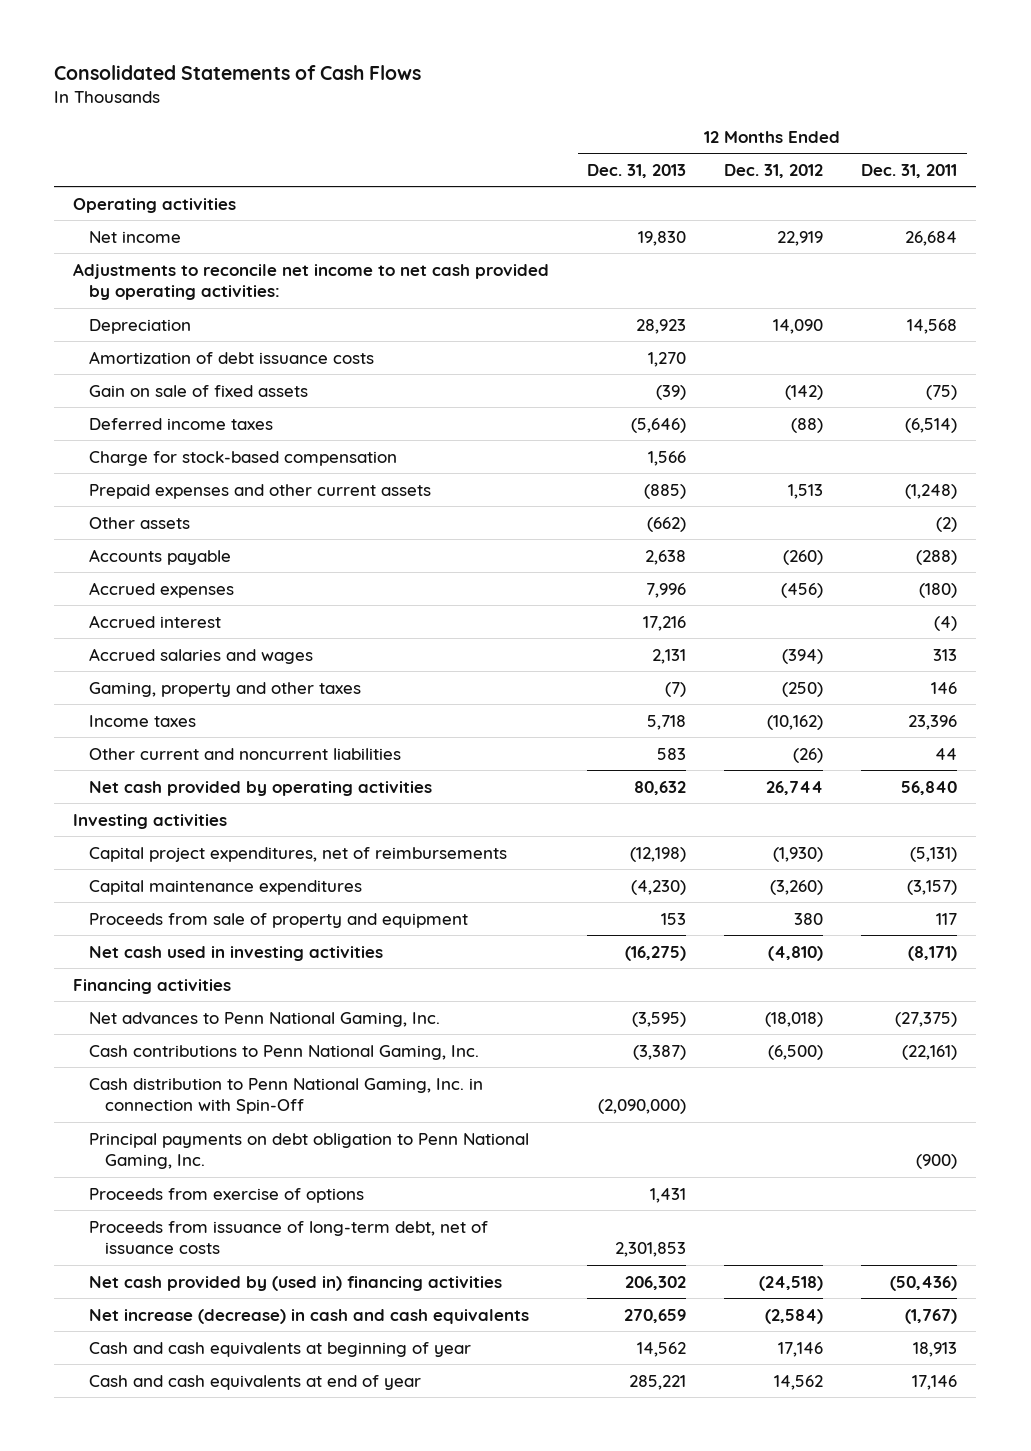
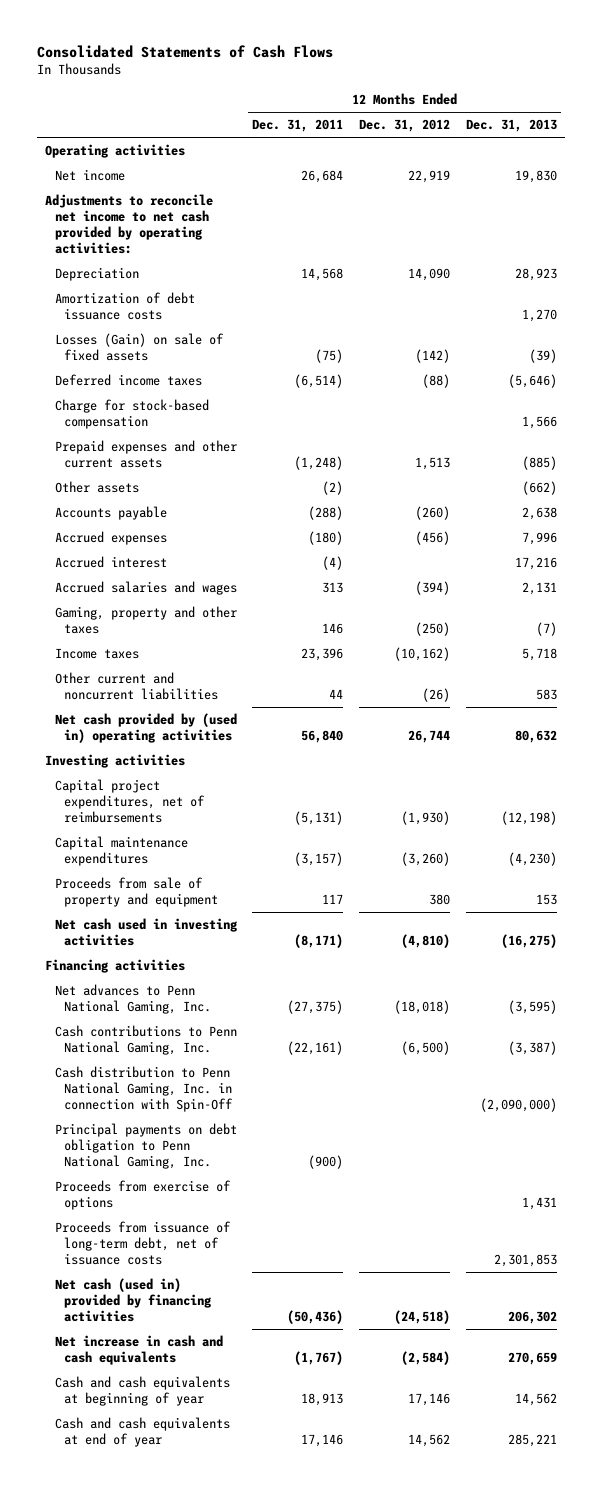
[89,384,309,397] Gain on sale of fixed assets -> [54,333,224,361] Losses (Gain) on sale of fixed assets
[89,780,433,796] Net cash provided by operating activities -> [54,713,237,743] Net cash provided by (used in) operating activities
[89,1275,503,1291] Net cash provided by (used in) financing activities -> [54,1278,213,1322] Net cash (used in) provided by financing activities
[89,1308,530,1324] Net increase (decrease) in cash and cash equivalents -> [54,1335,223,1365] Net increase in cash and cash equivalents

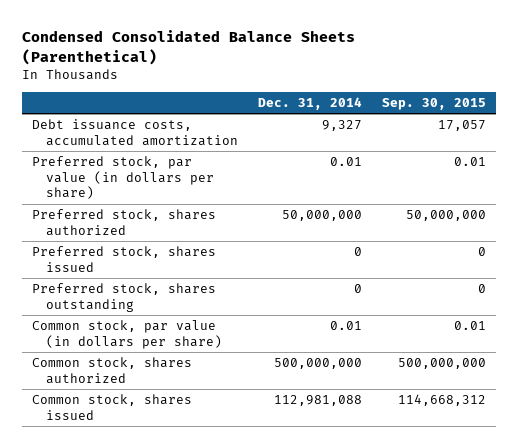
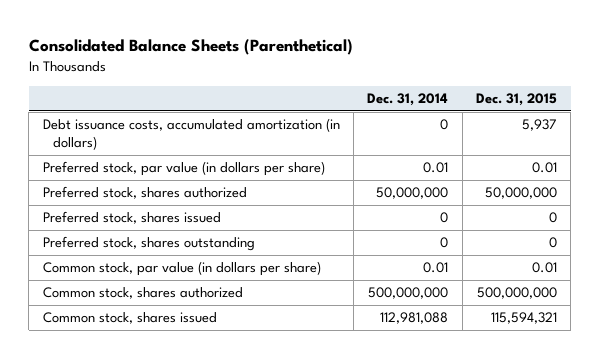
[22,29,356,65] Condensed Consolidated Balance Sheets (Parenthetical) -> [28,39,353,56] Consolidated Balance Sheets (Parenthetical)
[381,97,486,110] Sep. 30, 2015 -> none
none -> [475,93,557,107] Dec. 31, 2015
[32,119,239,146] Debt issuance costs, accumulated amortization -> [42,118,340,151] Debt issuance costs, accumulated amortization (in dollars)
[322,120,363,132] 9,327 -> [440,119,449,131] 0

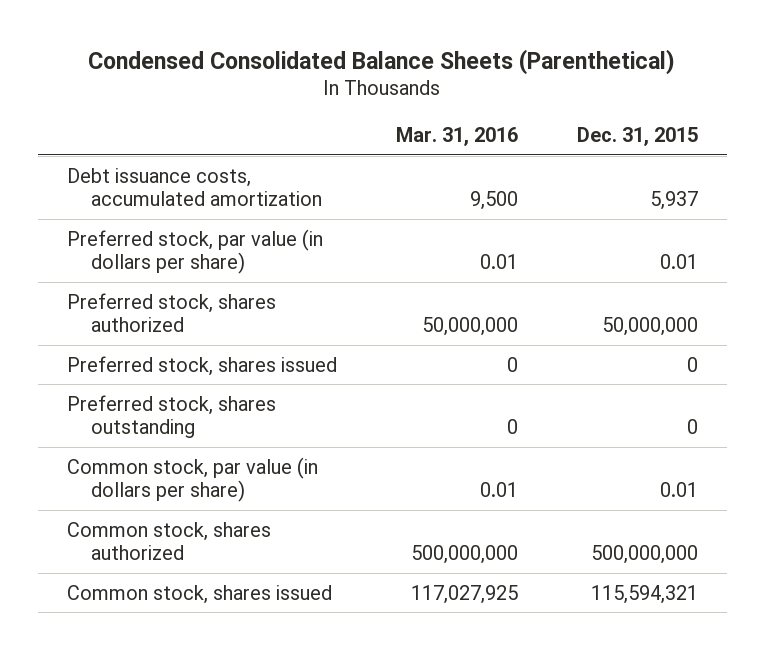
[28,39,353,56] Consolidated Balance Sheets (Parenthetical) -> [88,48,676,75] Condensed Consolidated Balance Sheets (Parenthetical)
[367,93,449,107] Dec. 31, 2014 -> none
none -> [395,127,518,147] Mar. 31, 2016
[42,118,340,151] Debt issuance costs, accumulated amortization (in dollars) -> [67,167,323,207] Debt issuance costs, accumulated amortization

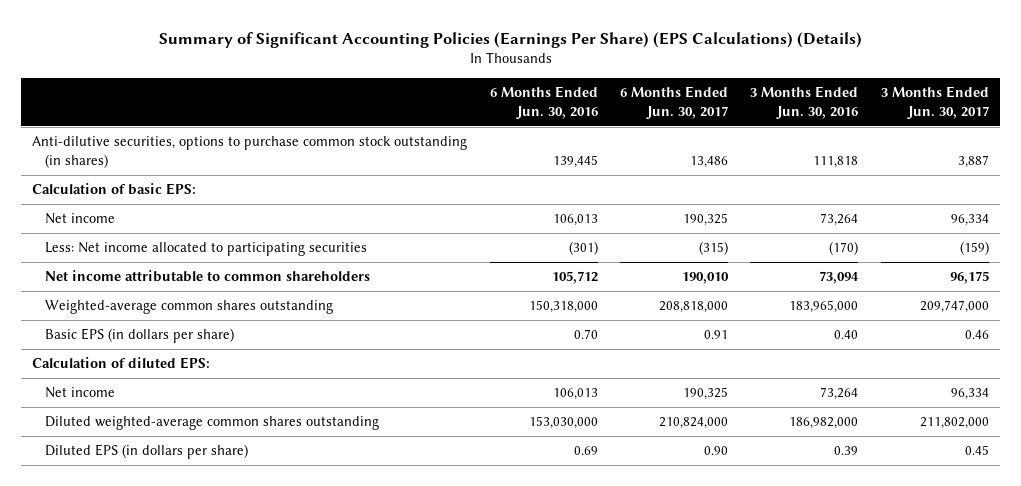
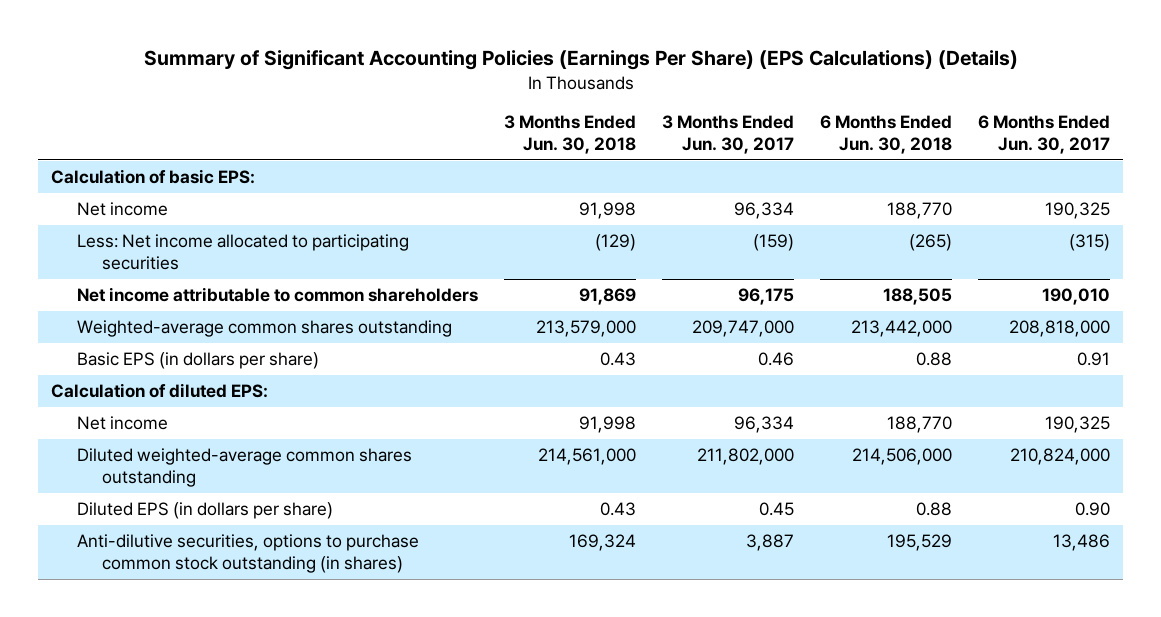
[489,86,598,119] 6 Months Ended Jun. 30, 2016 -> none
[750,86,859,119] 3 Months Ended Jun. 30, 2016 -> none
none -> [503,114,636,155] 3 Months Ended Jun. 30, 2018
none -> [820,114,953,155] 6 Months Ended Jun. 30, 2018
[32,136,468,168] Anti-dilutive securities, options to purchase common stock outstanding (in shares) -> [76,533,419,574] Anti-dilutive securities, options to purchase common stock outstanding (in shares)

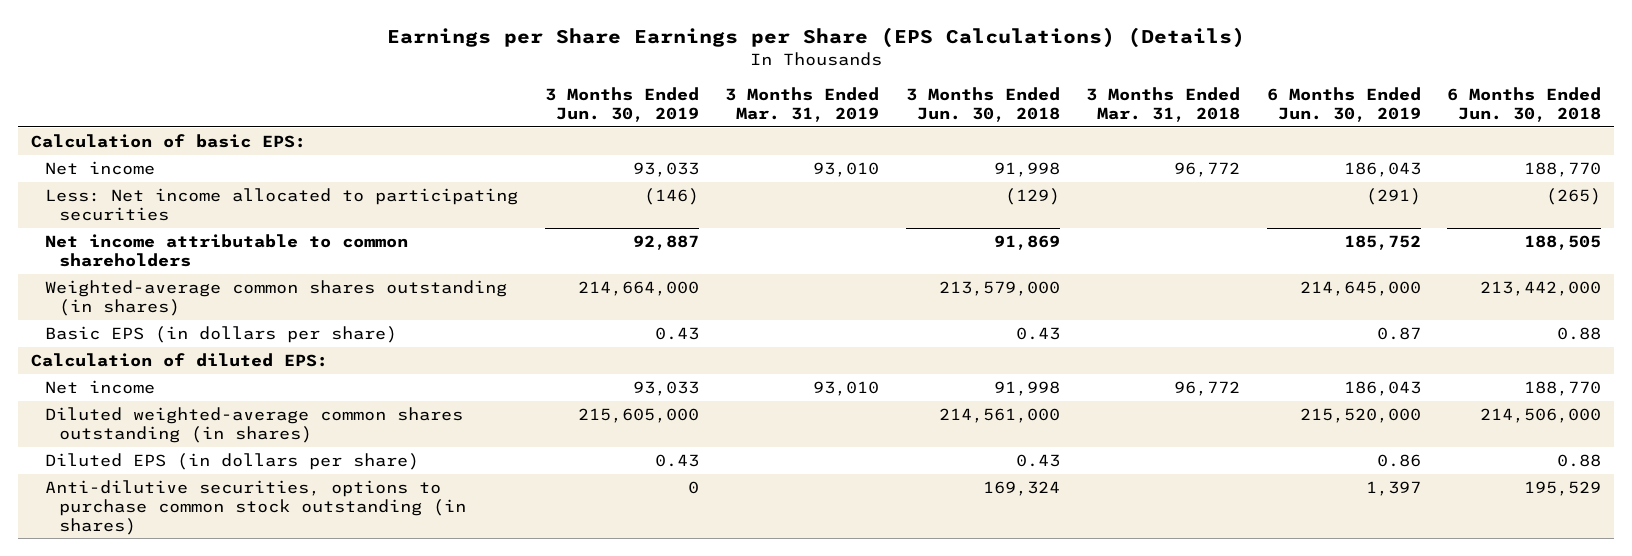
[143,50,1018,71] Summary of Significant Accounting Policies (Earnings Per Share) (EPS Calculations) (Details) -> [387,27,1246,49] Earnings per Share Earnings per Share (EPS Calculations) (Details)
[662,114,795,155] 3 Months Ended Jun. 30, 2017 -> none
[978,114,1111,155] 6 Months Ended Jun. 30, 2017 -> none
none -> [544,87,699,123] 3 Months Ended Jun. 30, 2019
none -> [725,87,880,123] 3 Months Ended Mar. 31, 2019
none -> [1086,87,1241,123] 3 Months Ended Mar. 31, 2018
none -> [1266,87,1421,123] 6 Months Ended Jun. 30, 2019
[76,319,452,337] Weighted-average common shares outstanding -> [45,280,508,316] Weighted-average common shares outstanding (in shares)
[76,447,412,488] Diluted weighted-average common shares outstanding -> [45,407,464,443] Diluted weighted-average common shares outstanding (in shares)

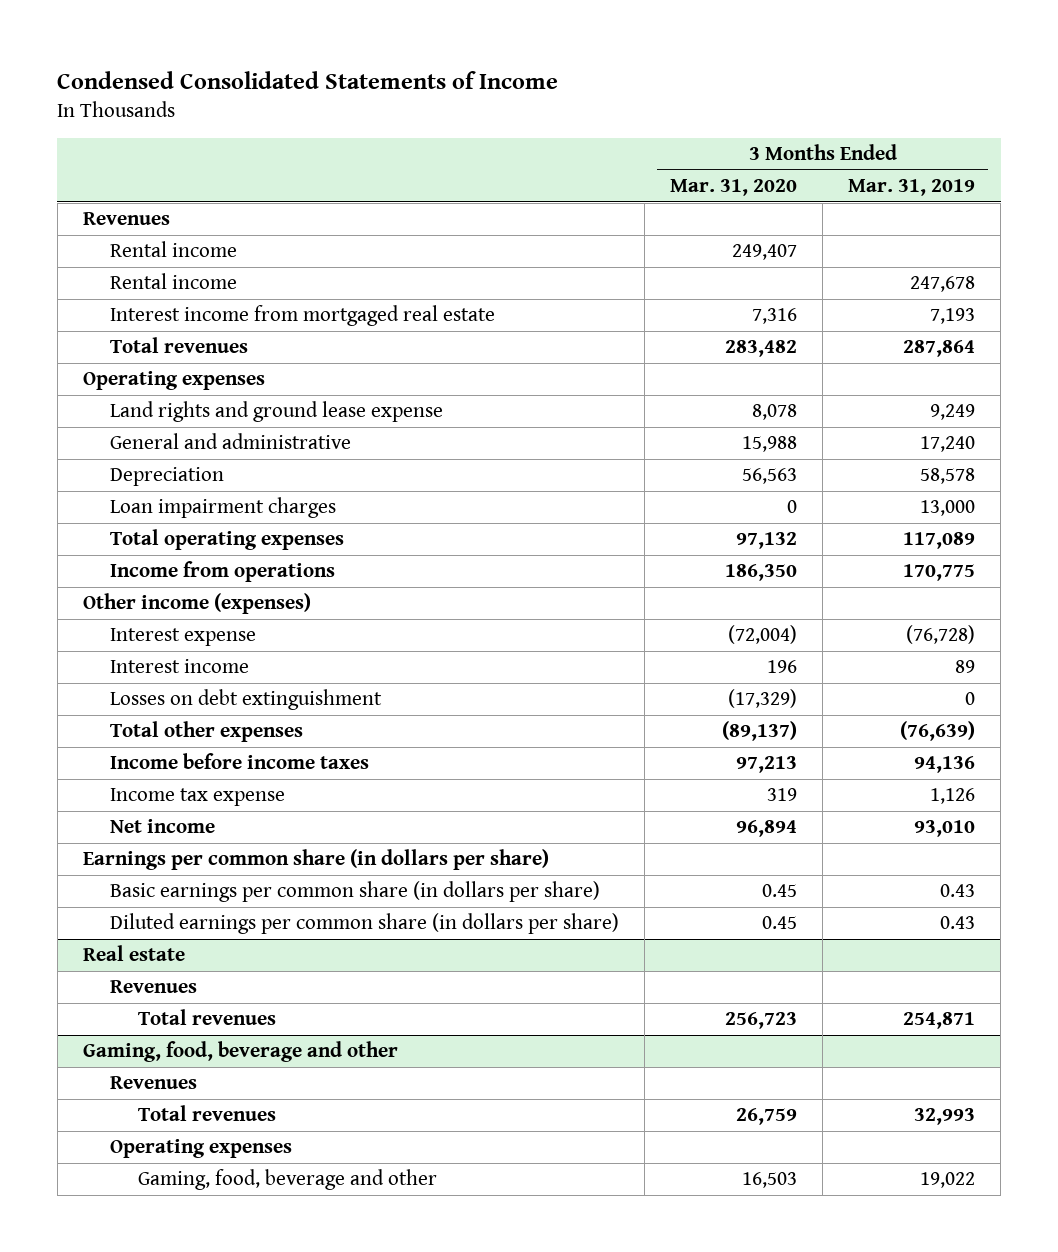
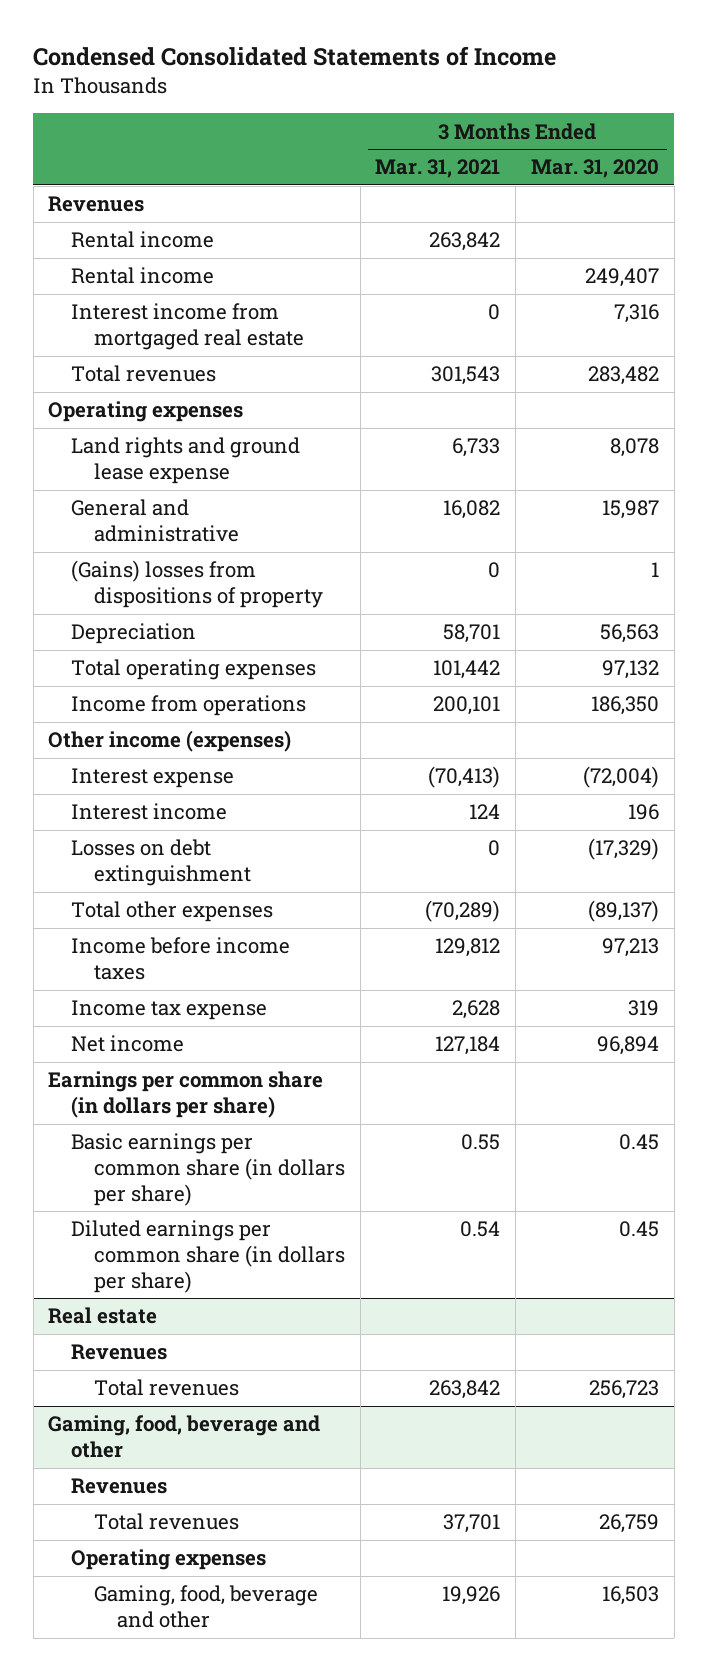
[848,179,976,197] Mar. 31, 2019 -> none
none -> [375,159,501,179] Mar. 31, 2021
[110,241,238,258] Rental income -> [71,267,215,285] Rental income
[742,436,798,453] 15,988 -> [601,500,659,520] 15,987
none -> [71,560,323,608] (Gains) losses from dispositions of property
[110,497,337,519] Loan impairment charges -> none

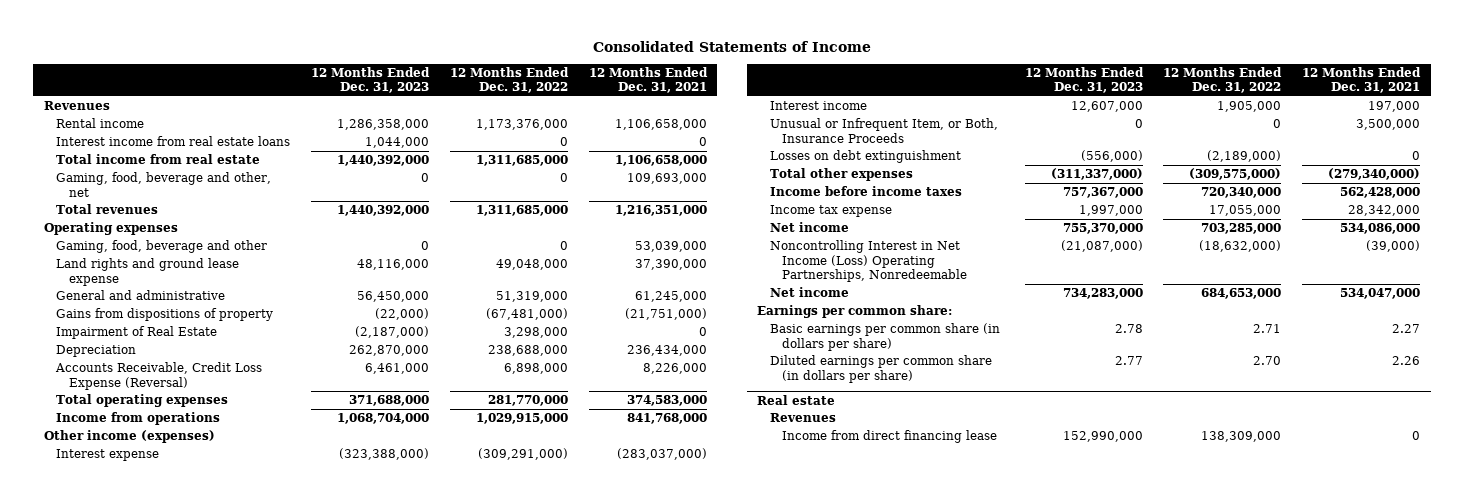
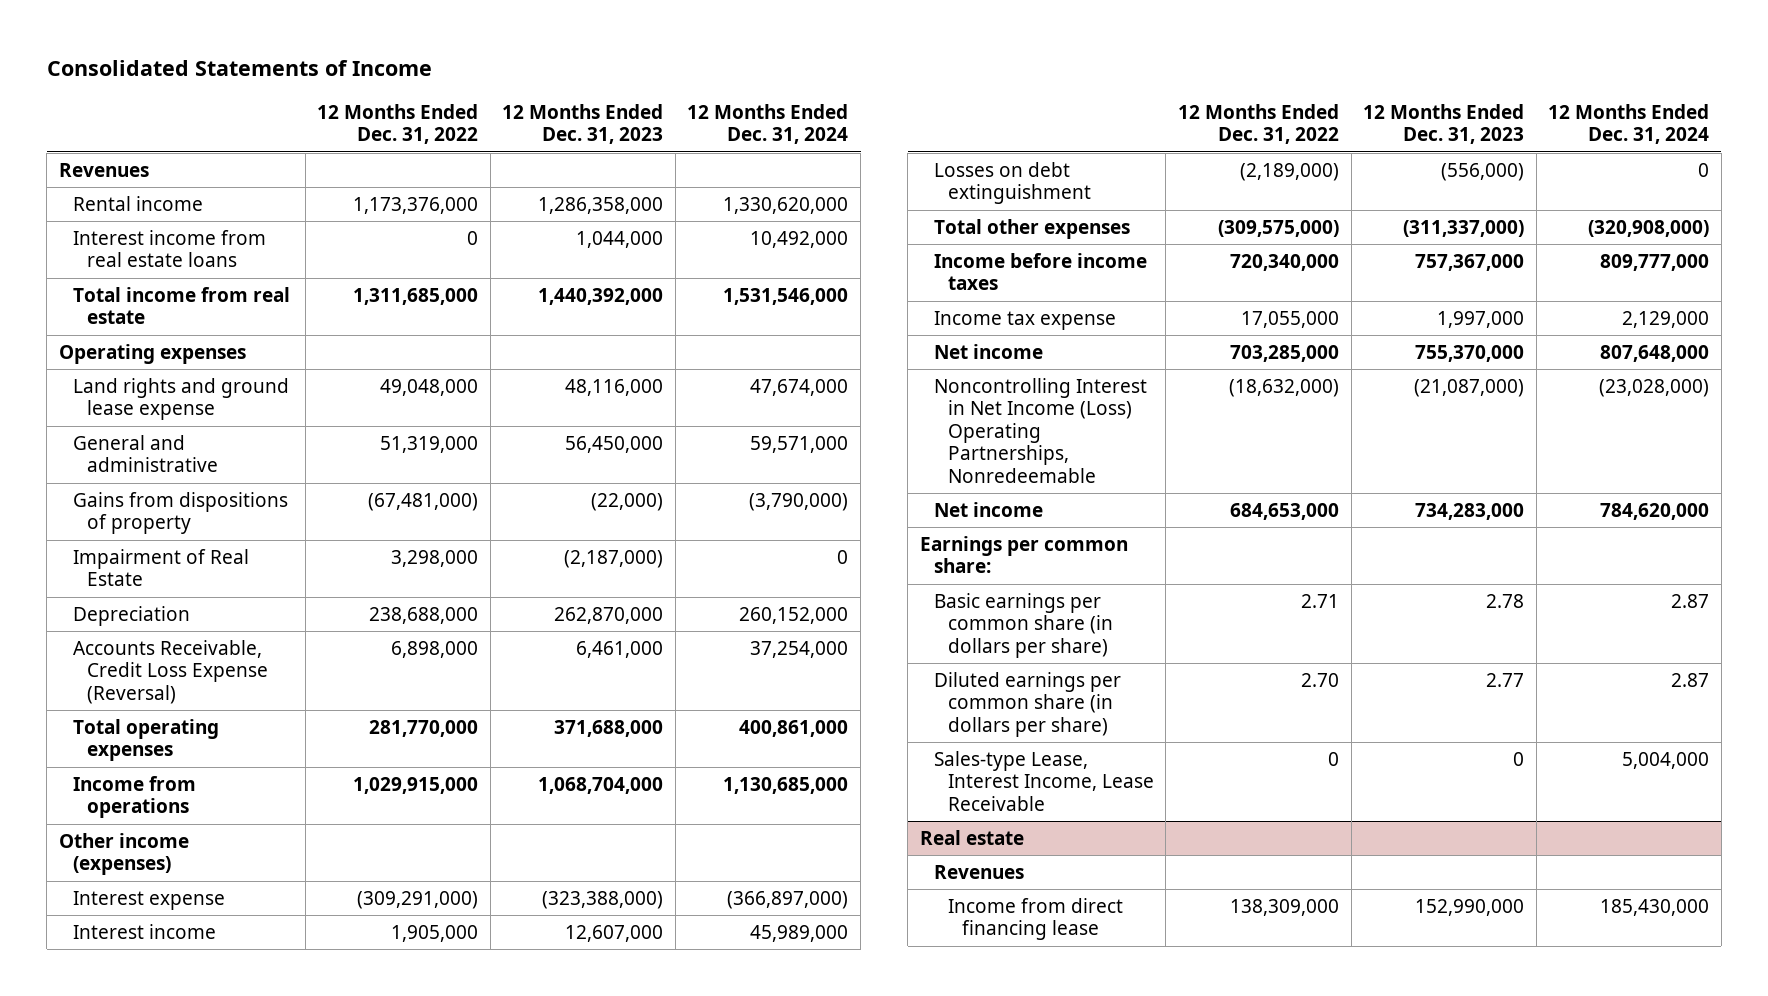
[588,66,708,94] 12 Months Ended Dec. 31, 2021 -> none
none -> [687,103,849,145] 12 Months Ended Dec. 31, 2024
[56,172,272,197] Gaming, food, beverage and other, net -> none
[56,204,159,215] Total revenues -> none
[56,240,268,254] Gaming, food, beverage and other -> none
[769,118,998,143] Unusual or Infrequent Item, or Both, Insurance Proceeds -> none
none -> [933,750,1154,811] Sales-type Lease, Interest Income, Lease Receivable

